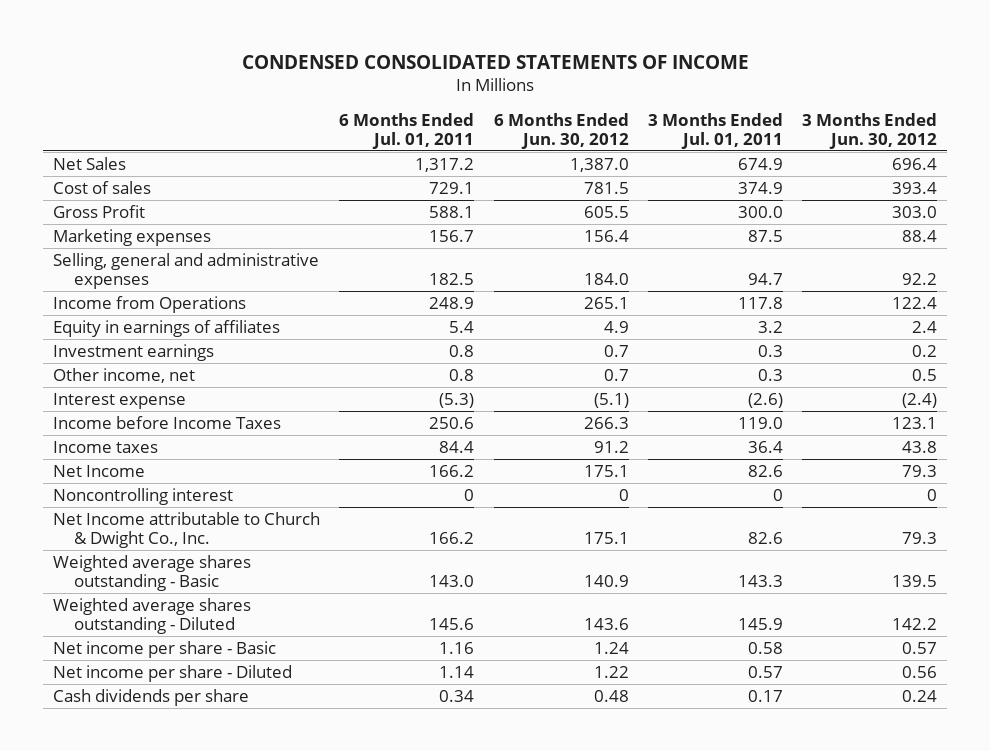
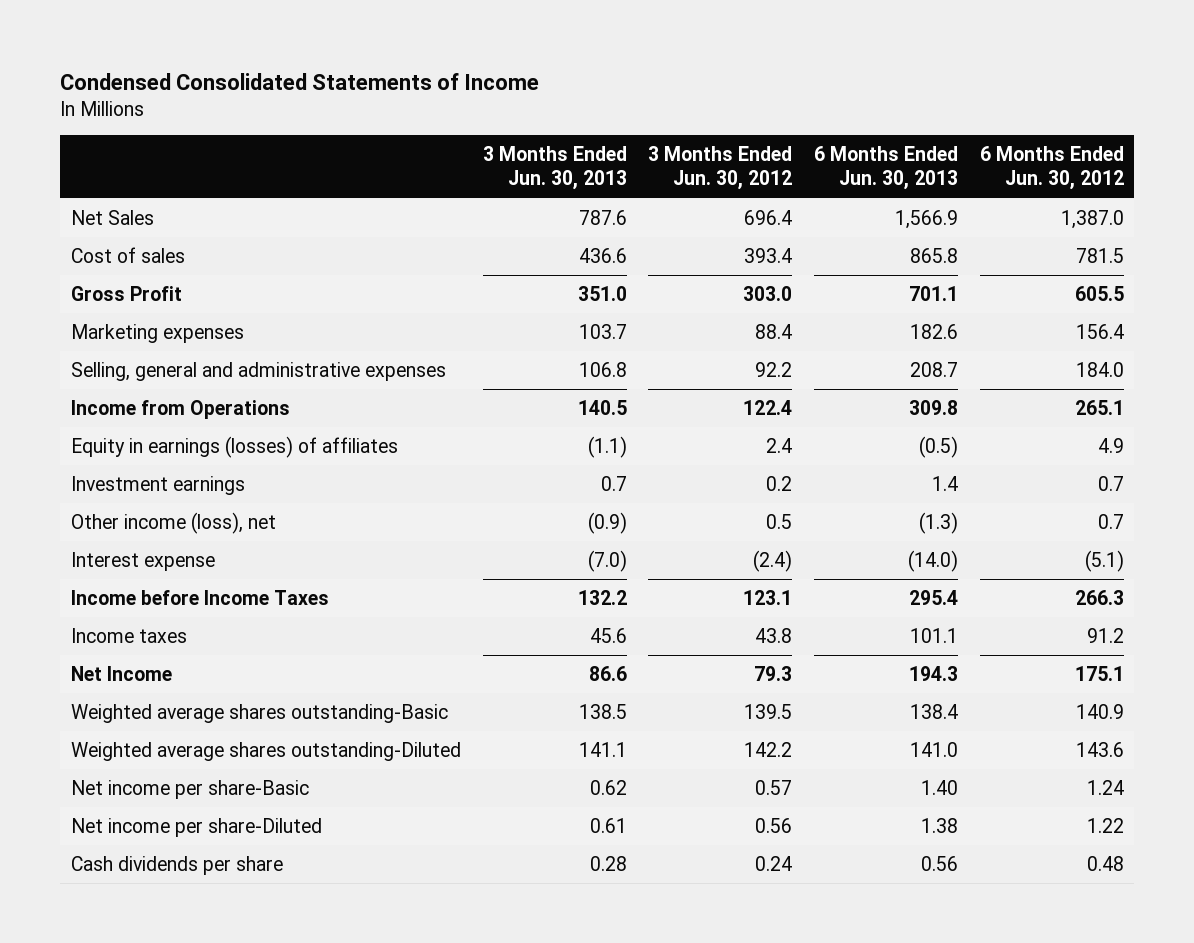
[242,54,750,69] CONDENSED CONSOLIDATED STATEMENTS OF INCOME -> [60,72,540,90] Condensed Consolidated Statements of Income
[339,112,475,149] 6 Months Ended Jul. 01, 2011 -> none
[648,112,784,149] 3 Months Ended Jul. 01, 2011 -> none
none -> [482,146,627,191] 3 Months Ended Jun. 30, 2013
none -> [813,146,958,191] 6 Months Ended Jun. 30, 2013
[52,319,280,337] Equity in earnings of affiliates -> [70,436,398,459] Equity in earnings (losses) of affiliates
[52,367,195,383] Other income, net -> [70,512,276,535] Other income (loss), net
[52,487,233,505] Noncontrolling interest -> none
[52,511,320,548] Net Income attributable to Church & Dwight Co., Inc. -> none
[52,554,251,591] Weighted average shares outstanding - Basic -> [70,704,448,724] Weighted average shares outstanding-Basic
[52,597,251,634] Weighted average shares outstanding - Diluted -> [70,742,461,762] Weighted average shares outstanding-Diluted
[52,640,276,658] Net income per share - Basic -> [70,780,309,800] Net income per share-Basic
[52,664,292,682] Net income per share - Diluted -> [70,818,322,838] Net income per share-Diluted

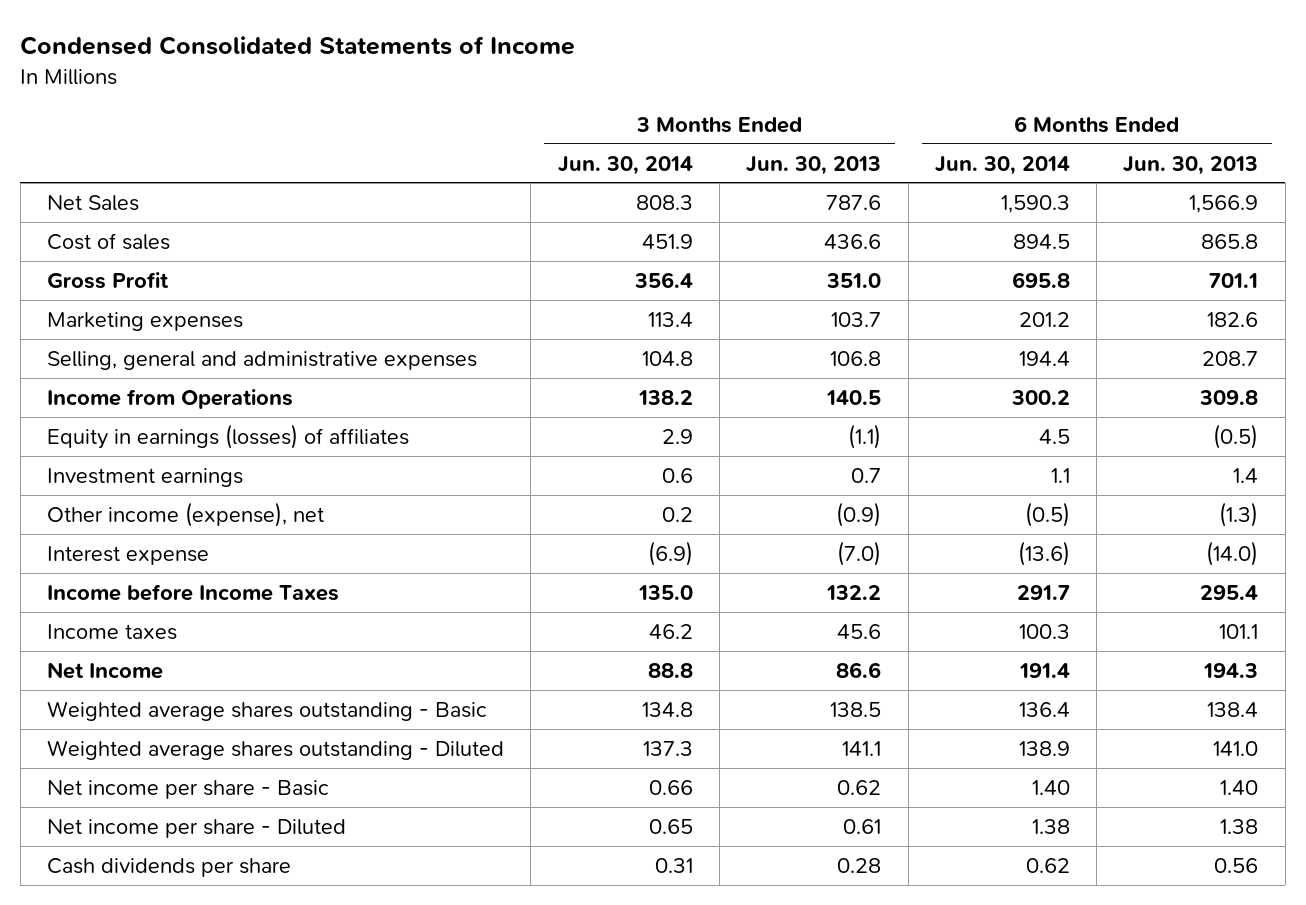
[648,146,793,191] 3 Months Ended Jun. 30, 2012 -> none
[979,146,1124,191] 6 Months Ended Jun. 30, 2012 -> none
none -> [557,155,693,175] Jun. 30, 2014
none -> [934,155,1070,175] Jun. 30, 2014
[70,512,276,535] Other income (loss), net -> [47,501,325,527] Other income (expense), net
[70,704,448,724] Weighted average shares outstanding-Basic -> [47,700,488,721] Weighted average shares outstanding - Basic
[70,742,461,762] Weighted average shares outstanding-Diluted -> [47,739,505,760] Weighted average shares outstanding - Diluted
[70,780,309,800] Net income per share-Basic -> [47,779,330,799] Net income per share - Basic
[70,818,322,838] Net income per share-Diluted -> [47,818,347,838] Net income per share - Diluted

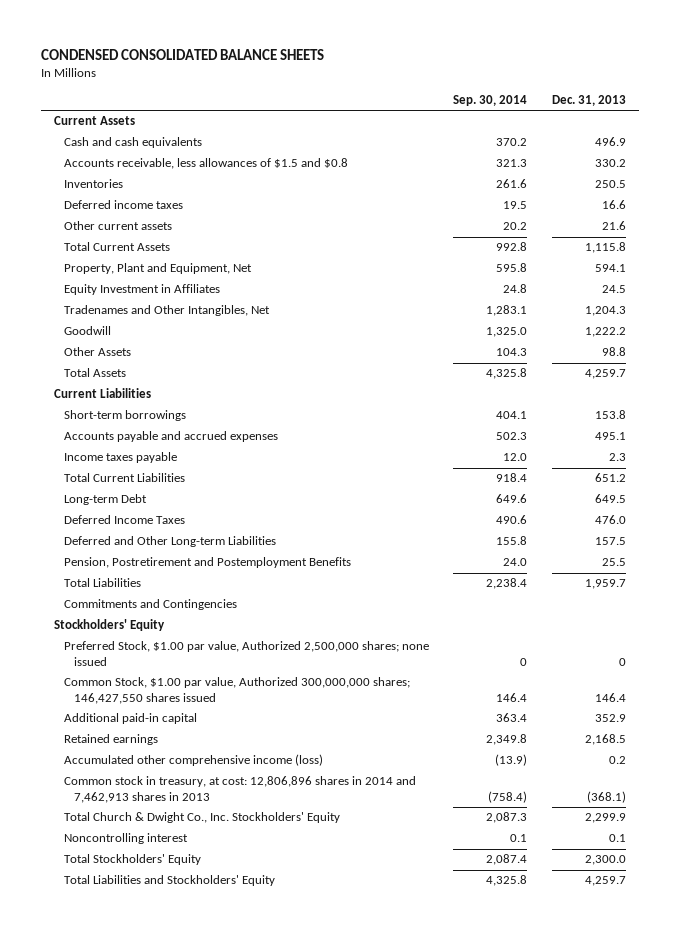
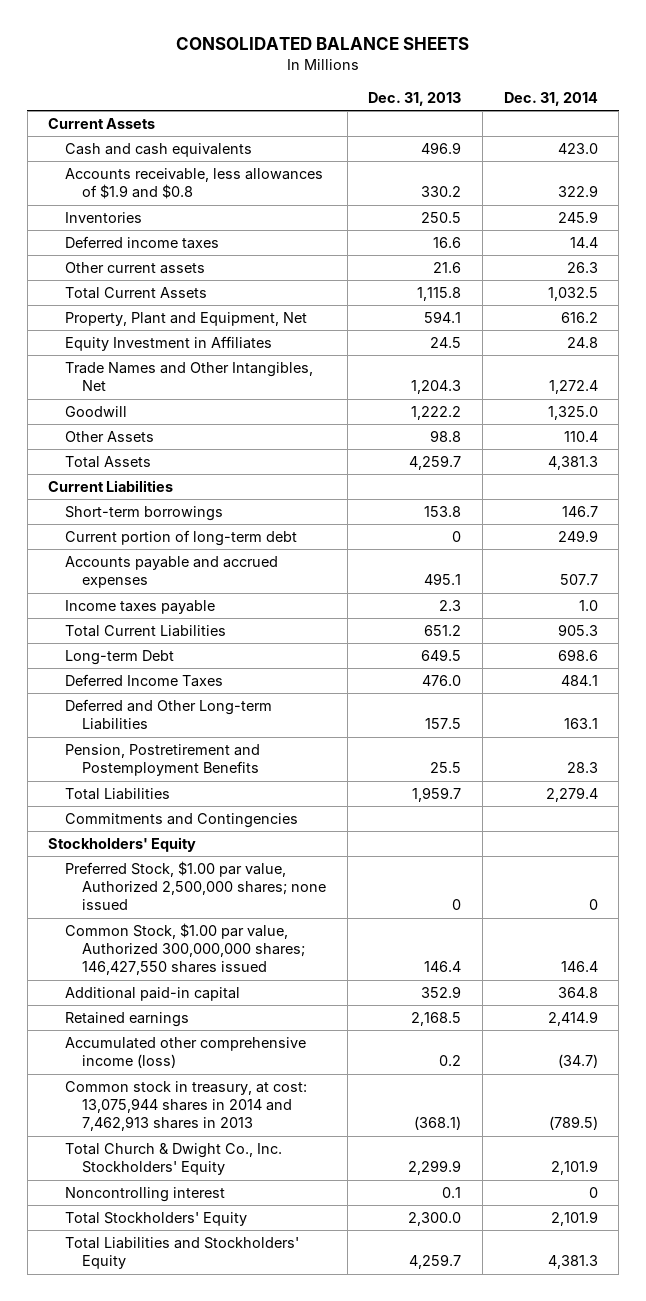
[41,49,325,61] CONDENSED CONSOLIDATED BALANCE SHEETS -> [176,37,470,51] CONSOLIDATED BALANCE SHEETS
[453,94,528,106] Sep. 30, 2014 -> none
none -> [503,91,598,106] Dec. 31, 2014
[63,158,348,170] Accounts receivable, less allowances of $1.5 and $0.8 -> [65,168,324,200] Accounts receivable, less allowances of $1.9 and $0.8
[63,305,270,317] Tradenames and Other Intangibles, Net -> [65,362,314,392] Trade Names and Other Intangibles, Net
none -> [65,530,298,547] Current portion of long-term debt
[63,776,416,803] Common stock in treasury, at cost: 12,806,896 shares in 2014 and 7,462,913 shares in 2013 -> [65,1081,308,1132] Common stock in treasury, at cost: 13,075,944 shares in 2014 and 7,462,913 shares in 2013

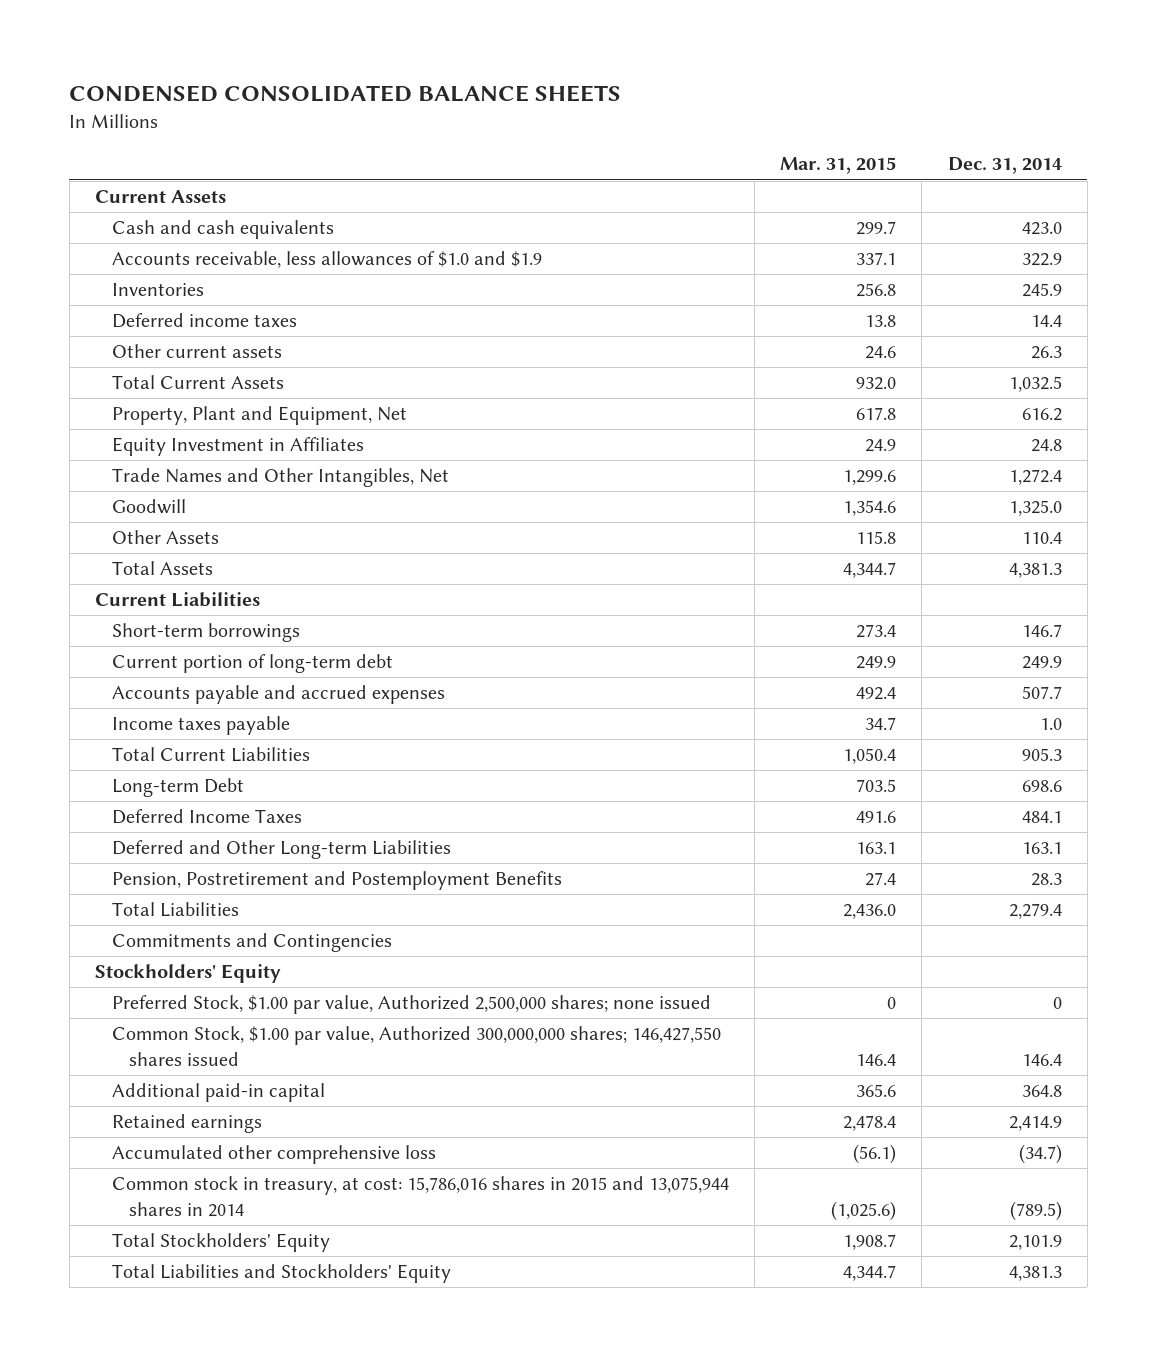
[176,37,470,51] CONSOLIDATED BALANCE SHEETS -> [69,84,622,102] CONDENSED CONSOLIDATED BALANCE SHEETS
[368,91,462,106] Dec. 31, 2013 -> none
none -> [780,157,897,175] Mar. 31, 2015
[65,168,324,200] Accounts receivable, less allowances of $1.9 and $0.8 -> [111,251,542,269] Accounts receivable, less allowances of $1.0 and $1.9
[65,1143,283,1176] Total Church & Dwight Co., Inc. Stockholders' Equity -> none
[65,1187,226,1203] Noncontrolling interest -> none
[65,1037,307,1069] Accumulated other comprehensive income (loss) -> [111,1145,436,1165] Accumulated other comprehensive loss
[65,1081,308,1132] Common stock in treasury, at cost: 13,075,944 shares in 2014 and 7,462,913 shares in 2013 -> [111,1176,729,1218] Common stock in treasury, at cost: 15,786,016 shares in 2015 and 13,075,944 shares in 2014

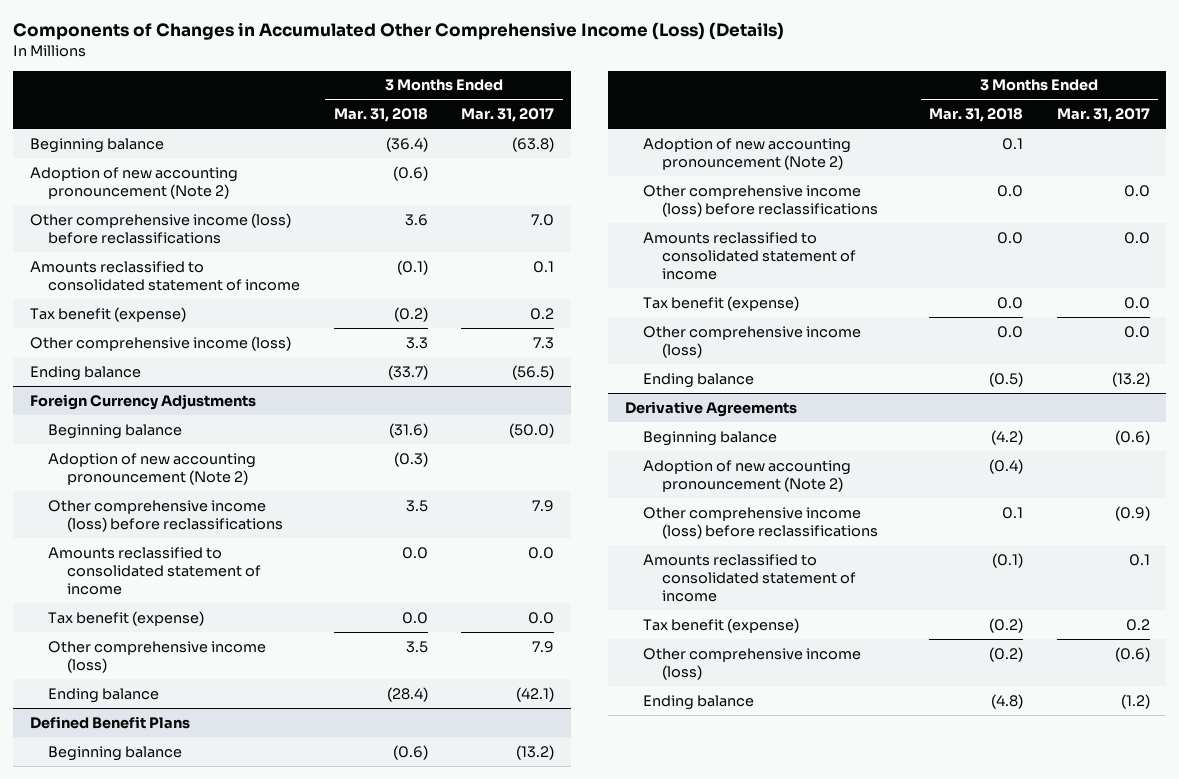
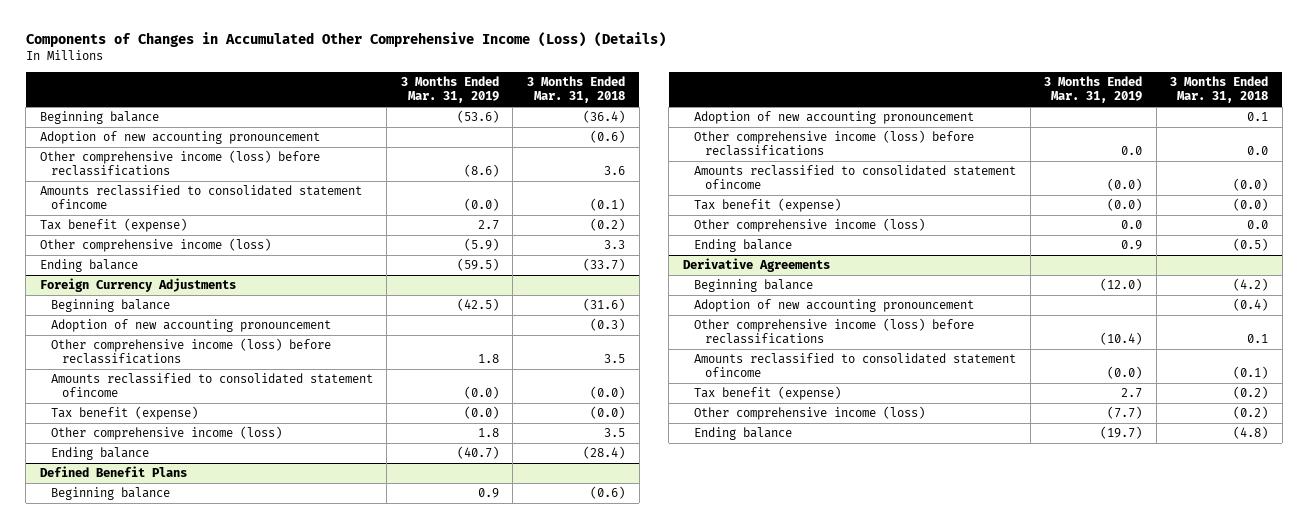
[461,108,555,123] Mar. 31, 2017 -> none
none -> [400,76,499,104] 3 Months Ended Mar. 31, 2019
[29,166,238,199] Adoption of new accounting pronouncement (Note 2) -> [39,131,320,145] Adoption of new accounting pronouncement
[29,260,301,291] Amounts reclassified to consolidated statement of income -> [39,185,362,210] Amounts reclassified to consolidated statement ofincome
[48,452,257,485] Adoption of new accounting pronouncement (Note 2) -> [50,319,331,333] Adoption of new accounting pronouncement
[48,546,261,596] Amounts reclassified to consolidated statement of income -> [50,373,373,398] Amounts reclassified to consolidated statement ofincome
[401,546,428,559] 0.0 -> [590,386,626,400] (0.0)
[401,611,428,624] 0.0 -> [590,406,626,420] (0.0)
[643,137,852,170] Adoption of new accounting pronouncement (Note 2) -> [694,111,975,125] Adoption of new accounting pronouncement
[643,231,856,281] Amounts reclassified to consolidated statement of income -> [694,165,1017,190] Amounts reclassified to consolidated statement ofincome
[996,231,1023,244] 0.0 -> [1233,178,1269,192] (0.0)
[996,296,1023,309] 0.0 -> [1233,198,1269,212] (0.0)
[643,459,852,492] Adoption of new accounting pronouncement (Note 2) -> [694,299,975,313] Adoption of new accounting pronouncement
[643,553,856,603] Amounts reclassified to consolidated statement of income -> [694,353,1017,378] Amounts reclassified to consolidated statement ofincome

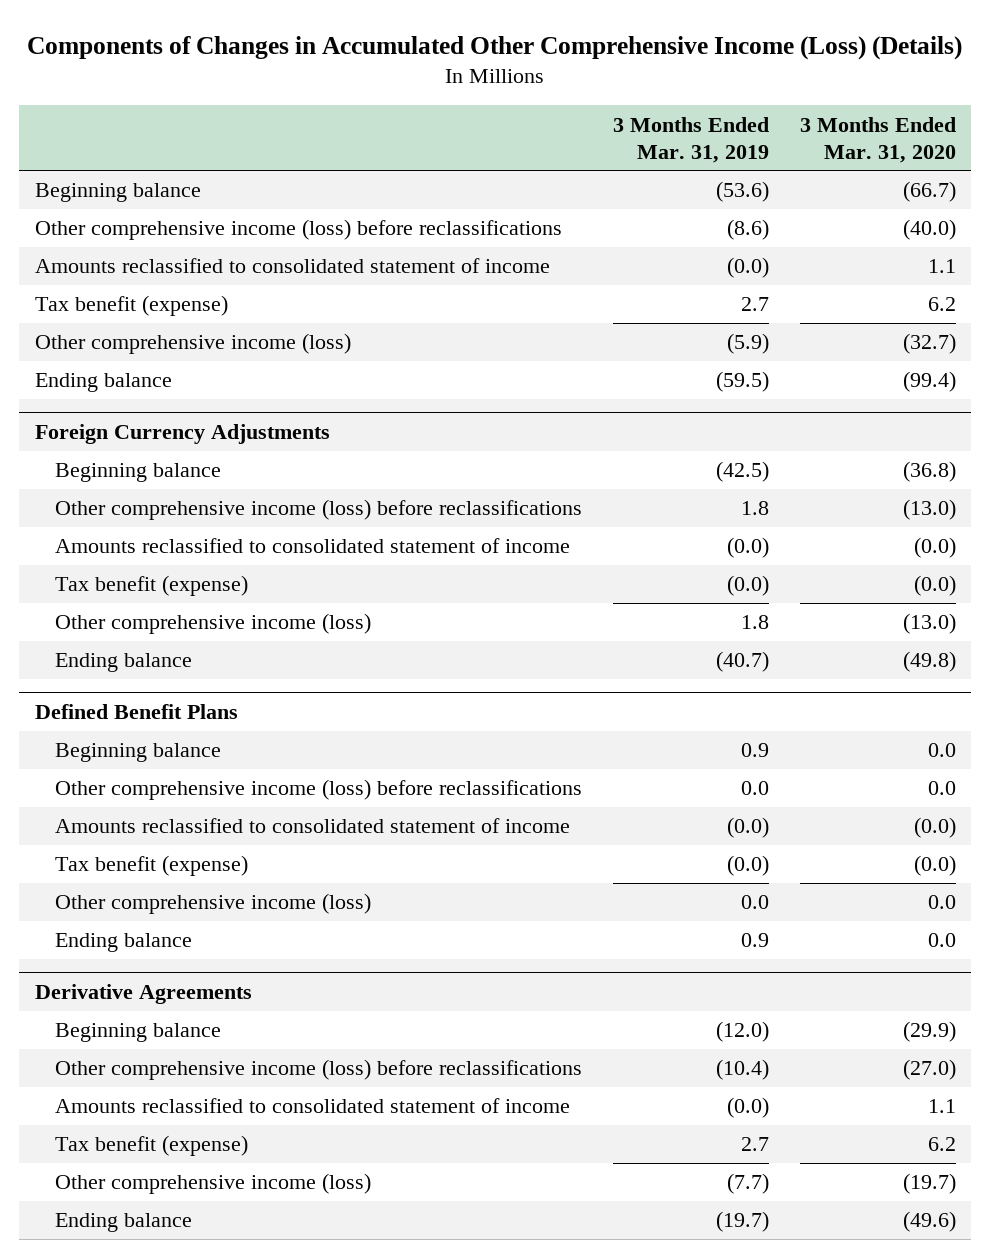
[527,76,626,104] 3 Months Ended Mar. 31, 2018 -> none
none -> [799,116,956,163] 3 Months Ended Mar. 31, 2020
[39,131,320,145] Adoption of new accounting pronouncement -> none
[39,185,362,210] Amounts reclassified to consolidated statement ofincome -> [34,258,550,274] Amounts reclassified to consolidated statement of income
[50,319,331,333] Adoption of new accounting pronouncement -> none
[50,373,373,398] Amounts reclassified to consolidated statement ofincome -> [55,538,571,554] Amounts reclassified to consolidated statement of income
[694,111,975,125] Adoption of new accounting pronouncement -> none
[694,165,1017,190] Amounts reclassified to consolidated statement ofincome -> [55,818,571,834] Amounts reclassified to consolidated statement of income
[694,299,975,313] Adoption of new accounting pronouncement -> none
[694,353,1017,378] Amounts reclassified to consolidated statement ofincome -> [55,1098,571,1114] Amounts reclassified to consolidated statement of income

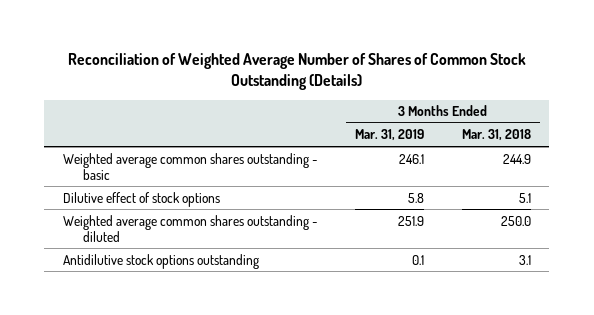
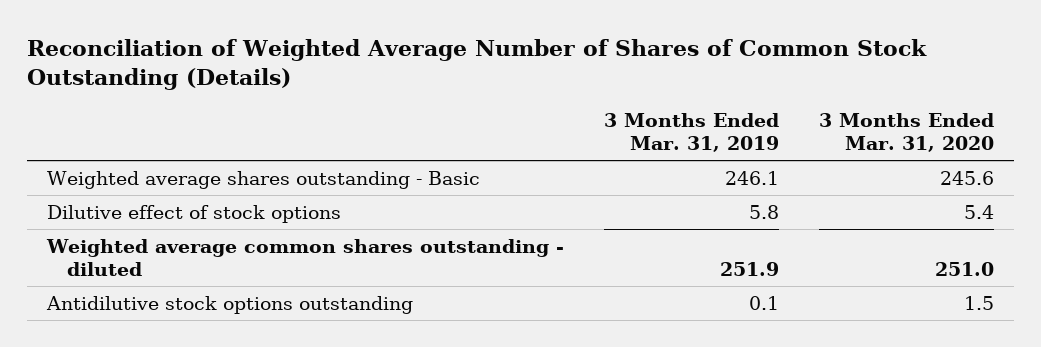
[461,129,531,142] Mar. 31, 2018 -> none
none -> [818,112,994,153] 3 Months Ended Mar. 31, 2020
[63,152,319,180] Weighted average common shares outstanding - basic -> [46,170,480,189] Weighted average shares outstanding - Basic

